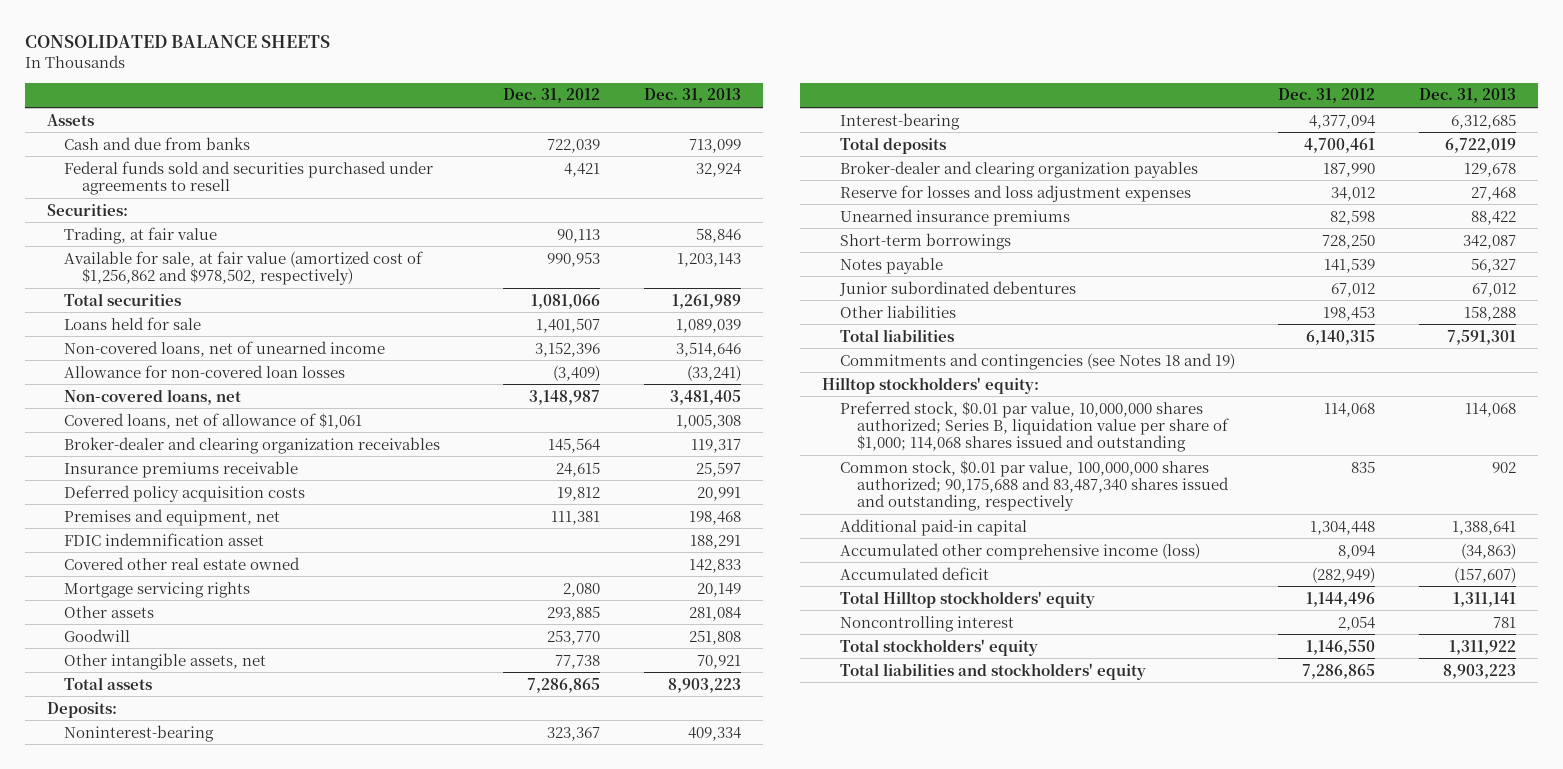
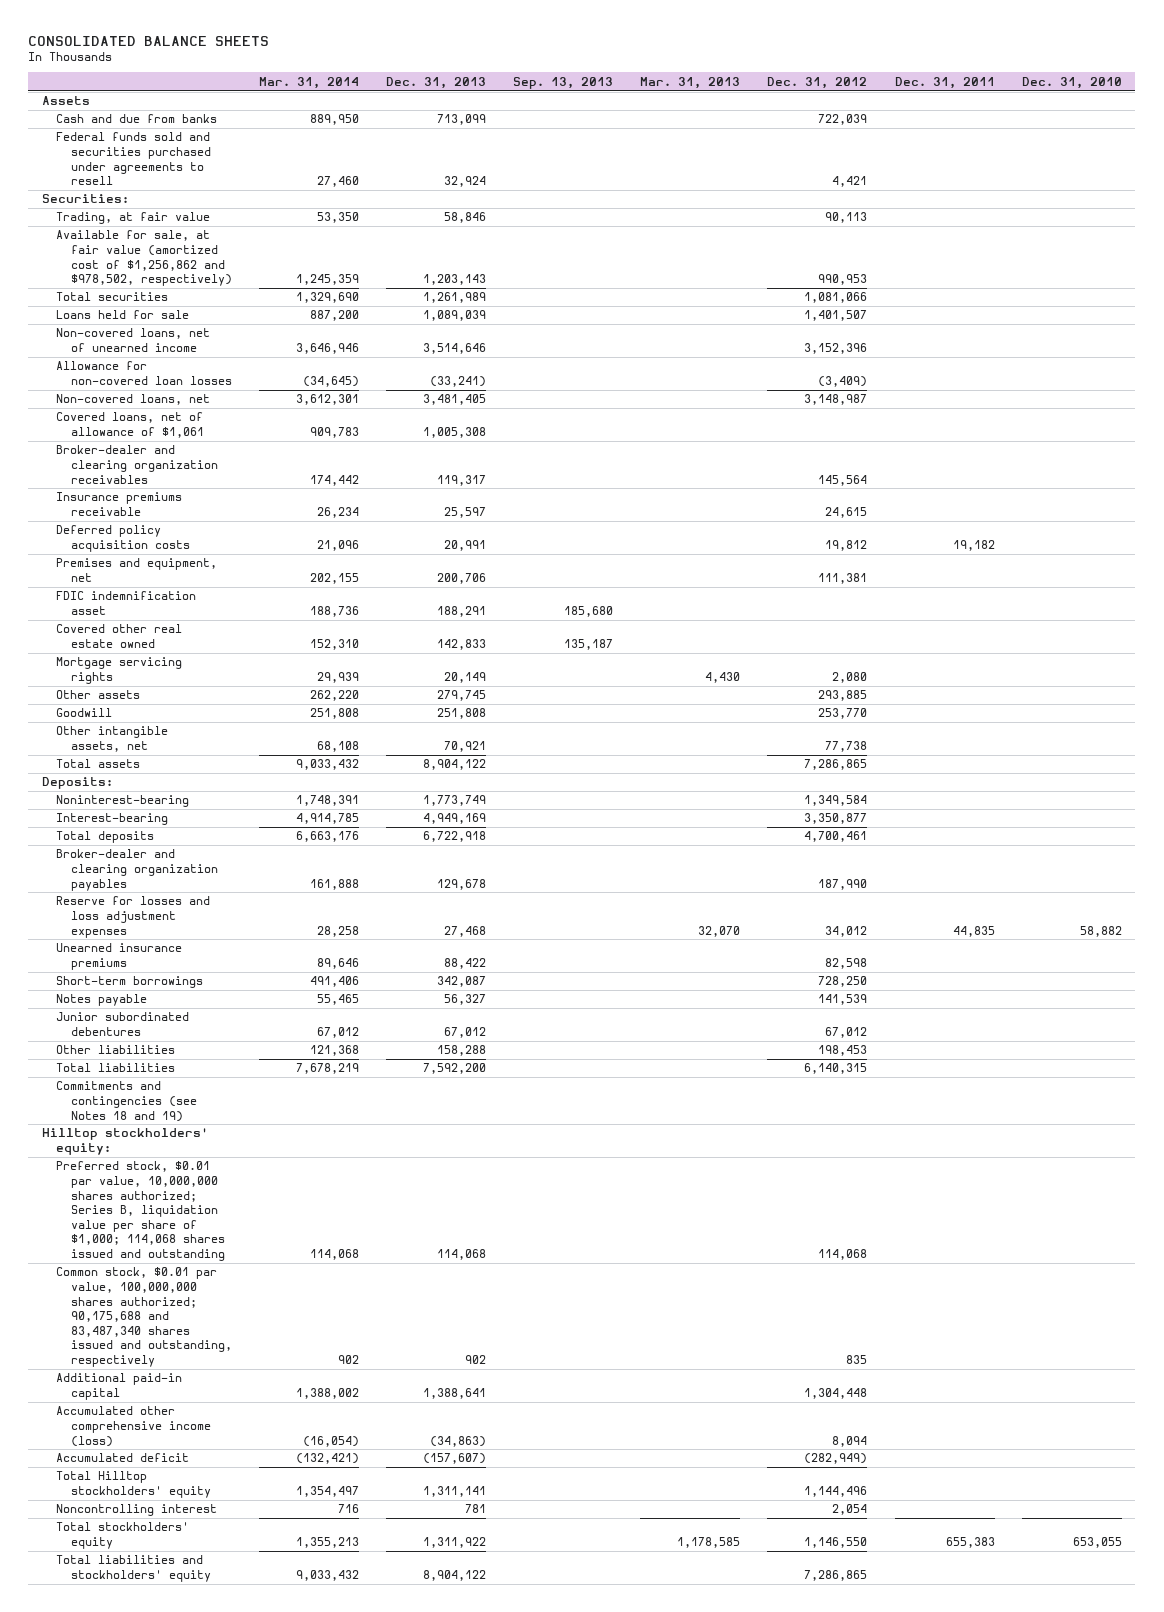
none -> [258,76,359,89] Mar. 31, 2014
none -> [513,76,614,89] Sep. 13, 2013
none -> [640,76,741,89] Mar. 31, 2013
none -> [894,76,995,89] Dec. 31, 2011
none -> [1021,76,1122,89] Dec. 31, 2010
[688,510,741,525] 198,468 -> [437,572,487,584] 200,706
[688,606,741,621] 281,084 -> [437,690,487,702] 279,745
[667,677,741,693] 8,903,223 -> [423,759,487,771] 8,904,122
[547,726,601,741] 323,367 -> [804,795,868,807] 1,349,584
[687,726,741,741] 409,334 -> [423,795,487,807] 1,773,749
[1309,114,1376,129] 4,377,094 -> [804,813,868,825] 3,350,877
[1451,113,1517,129] 6,312,685 -> [423,813,487,825] 4,949,169
[1445,137,1517,153] 6,722,019 -> [423,831,487,843] 6,722,918
[1447,329,1517,345] 7,591,301 -> [423,1063,487,1075] 7,592,200
[1443,663,1517,679] 8,903,223 -> [423,1569,487,1581] 8,904,122

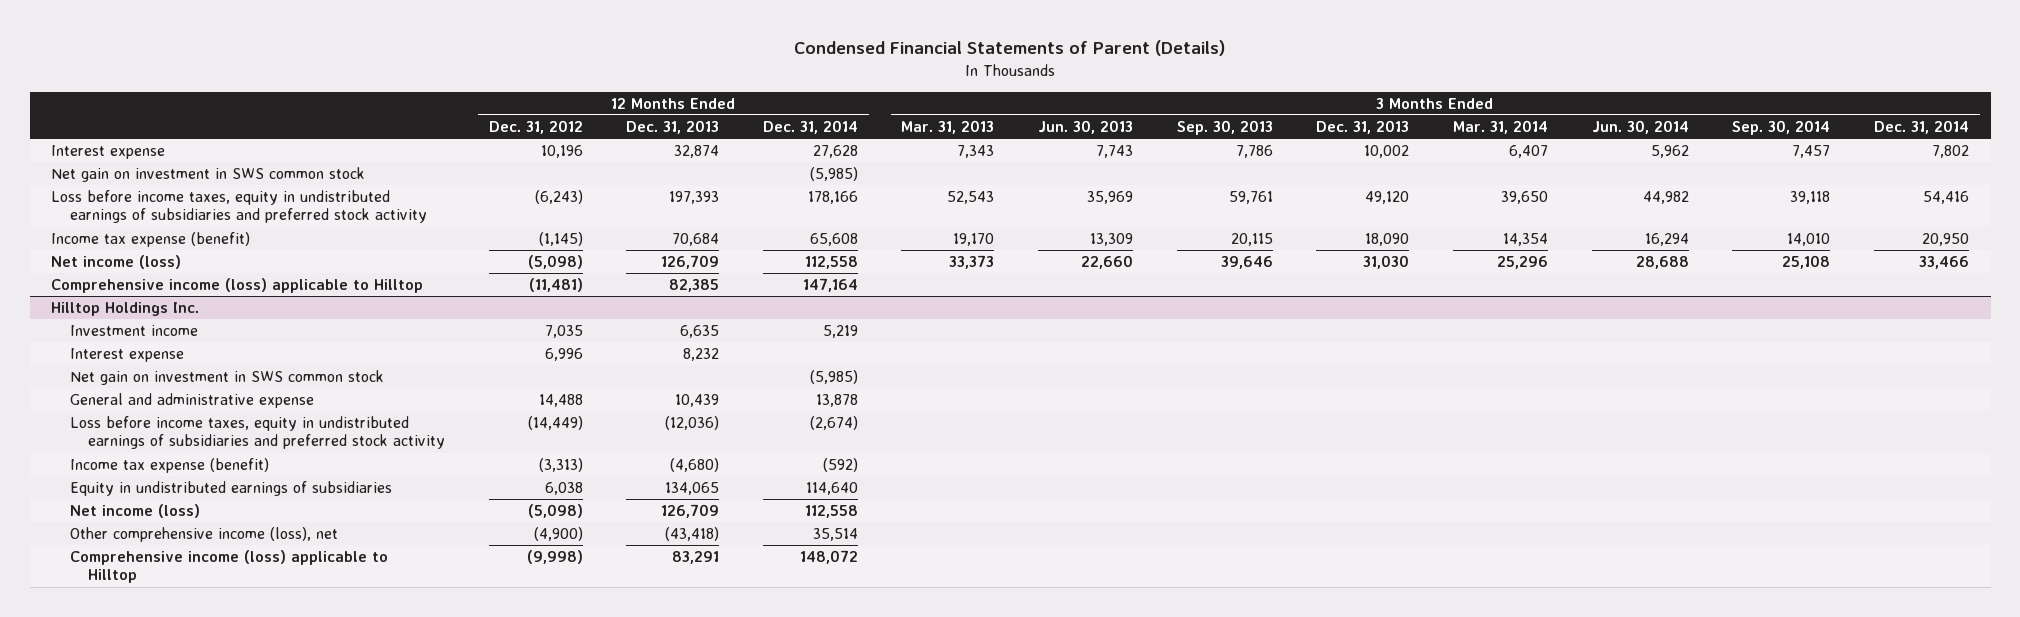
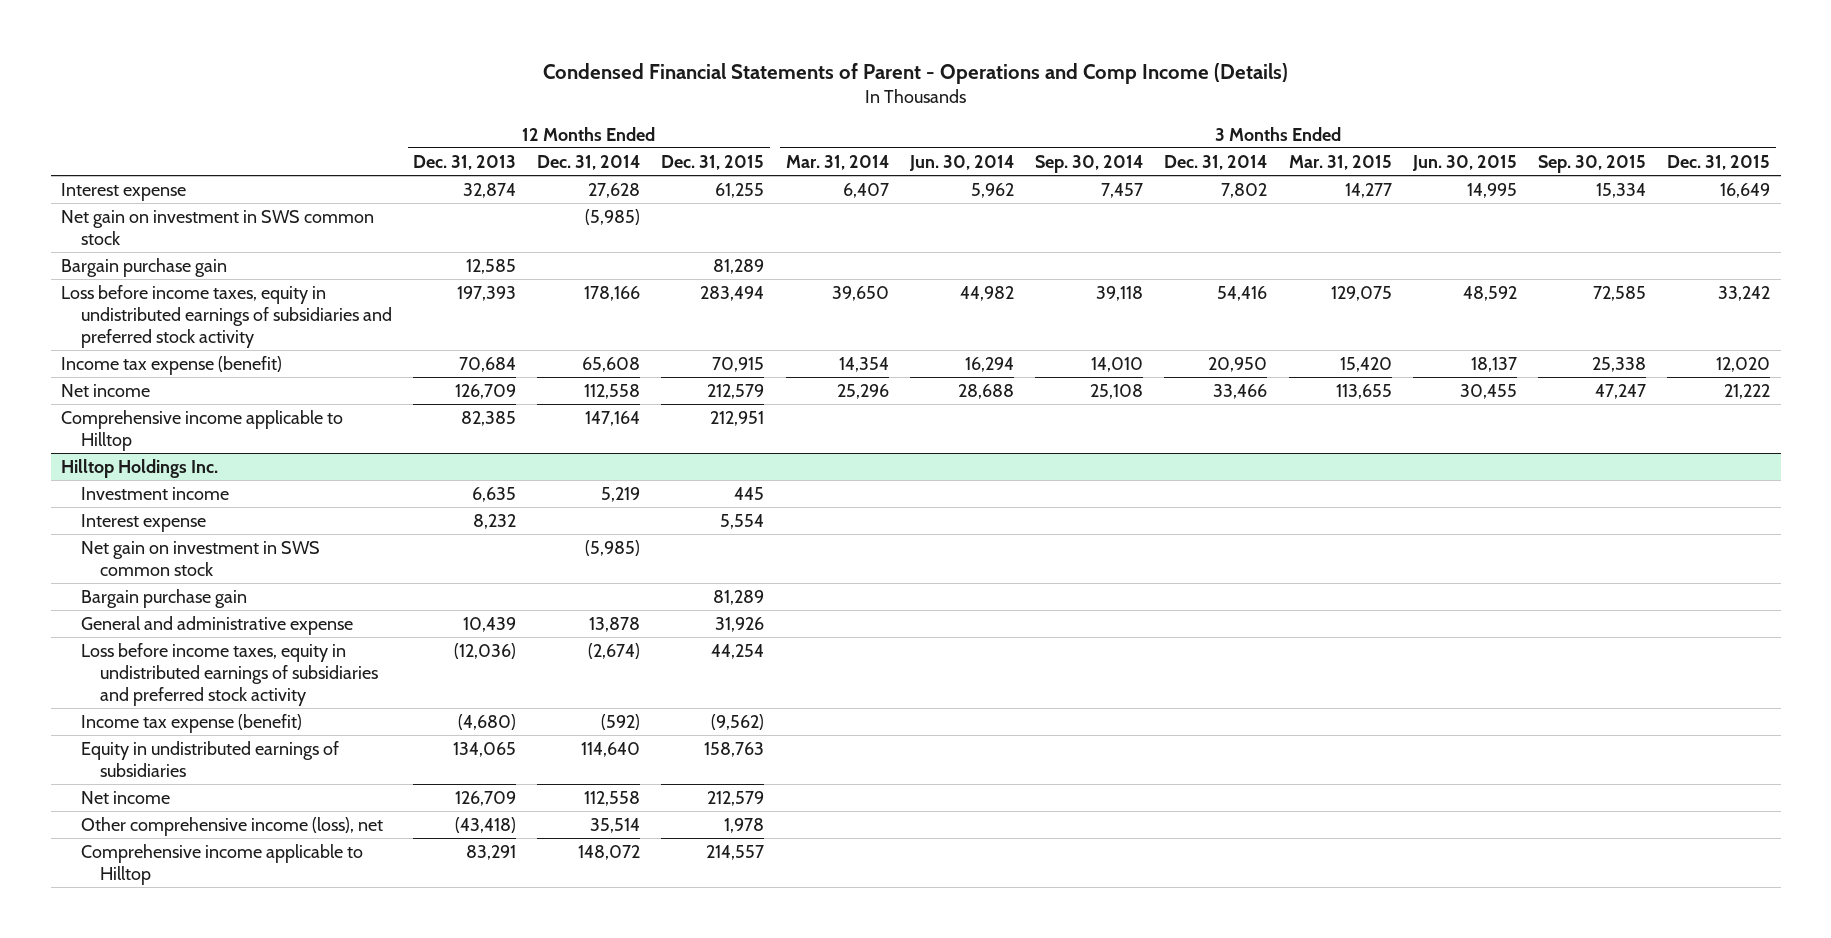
[794,40,1226,57] Condensed Financial Statements of Parent (Details) -> [542,62,1288,84] Condensed Financial Statements of Parent - Operations and Comp Income (Details)
[488,119,583,134] Dec. 31, 2012 -> none
[901,119,995,134] Mar. 31, 2013 -> none
[1038,119,1134,134] Jun. 30, 2013 -> none
[1176,119,1273,135] Sep. 30, 2013 -> none
[1316,119,1410,134] Dec. 31, 2013 -> none
none -> [661,154,765,170] Dec. 31, 2015
none -> [1288,154,1392,170] Mar. 31, 2015
none -> [1411,154,1517,171] Jun. 30, 2015
none -> [1538,154,1647,173] Sep. 30, 2015
none -> [1667,154,1771,170] Dec. 31, 2015
none -> [61,257,228,277] Bargain purchase gain
[51,254,182,269] Net income (loss) -> [61,383,151,397] Net income
[51,277,424,293] Comprehensive income (loss) applicable to Hilltop -> [61,409,344,452] Comprehensive income applicable to Hilltop
none -> [80,588,247,608] Bargain purchase gain
[69,503,200,518] Net income (loss) -> [80,790,170,804] Net income
[69,549,388,584] Comprehensive income (loss) applicable to Hilltop -> [80,843,363,886] Comprehensive income applicable to Hilltop

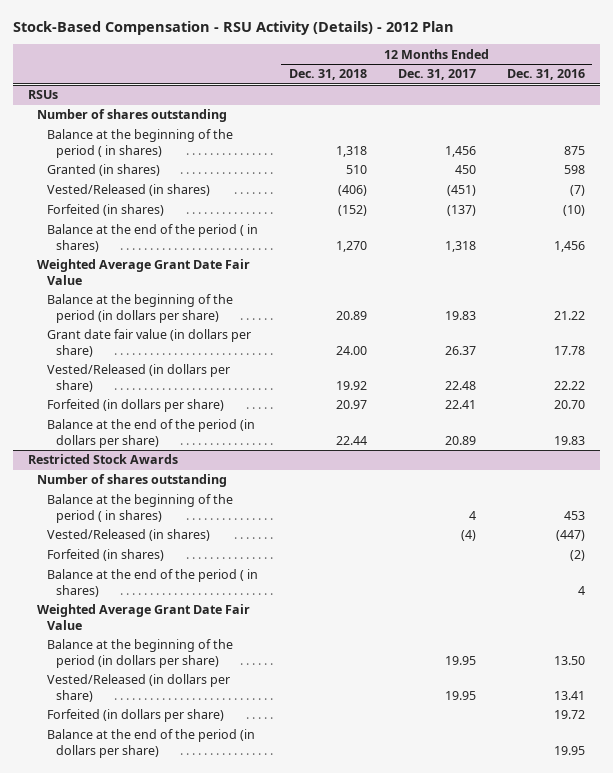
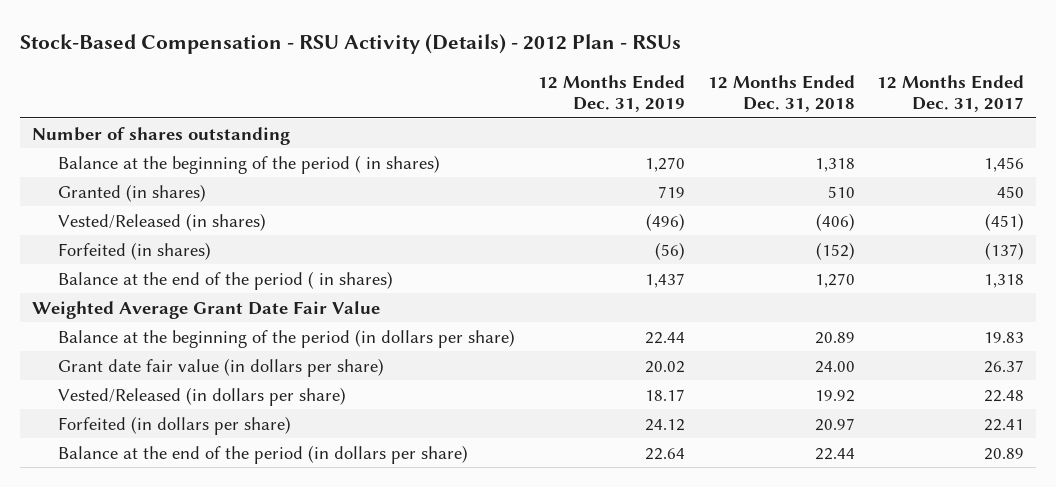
[12,21,454,36] Stock-Based Compensation - RSU Activity (Details) - 2012 Plan -> [20,33,682,54] Stock-Based Compensation - RSU Activity (Details) - 2012 Plan - RSUs
[506,69,585,81] Dec. 31, 2016 -> none
none -> [537,74,685,113] 12 Months Ended Dec. 31, 2019
[28,90,59,100] RSUs -> none
[28,454,179,465] Restricted Stock Awards -> none
[37,474,228,488] Number of shares outstanding -> none
[46,494,233,523] Balance at the beginning of the period ( in shares) -> none
[46,529,210,542] Vested/Released (in shares) -> none
[46,549,164,562] Forfeited (in shares) -> none
[46,569,258,597] Balance at the end of the period ( in shares) -> none
[37,604,251,630] Weighted Average Grant Date Fair Value -> none
[46,639,233,668] Balance at the beginning of the period (in dollars per share) -> none
[46,674,230,702] Vested/Released (in dollars per share) -> none
[46,709,224,723] Forfeited (in dollars per share) -> none
[46,729,255,758] Balance at the end of the period (in dollars per share) -> none

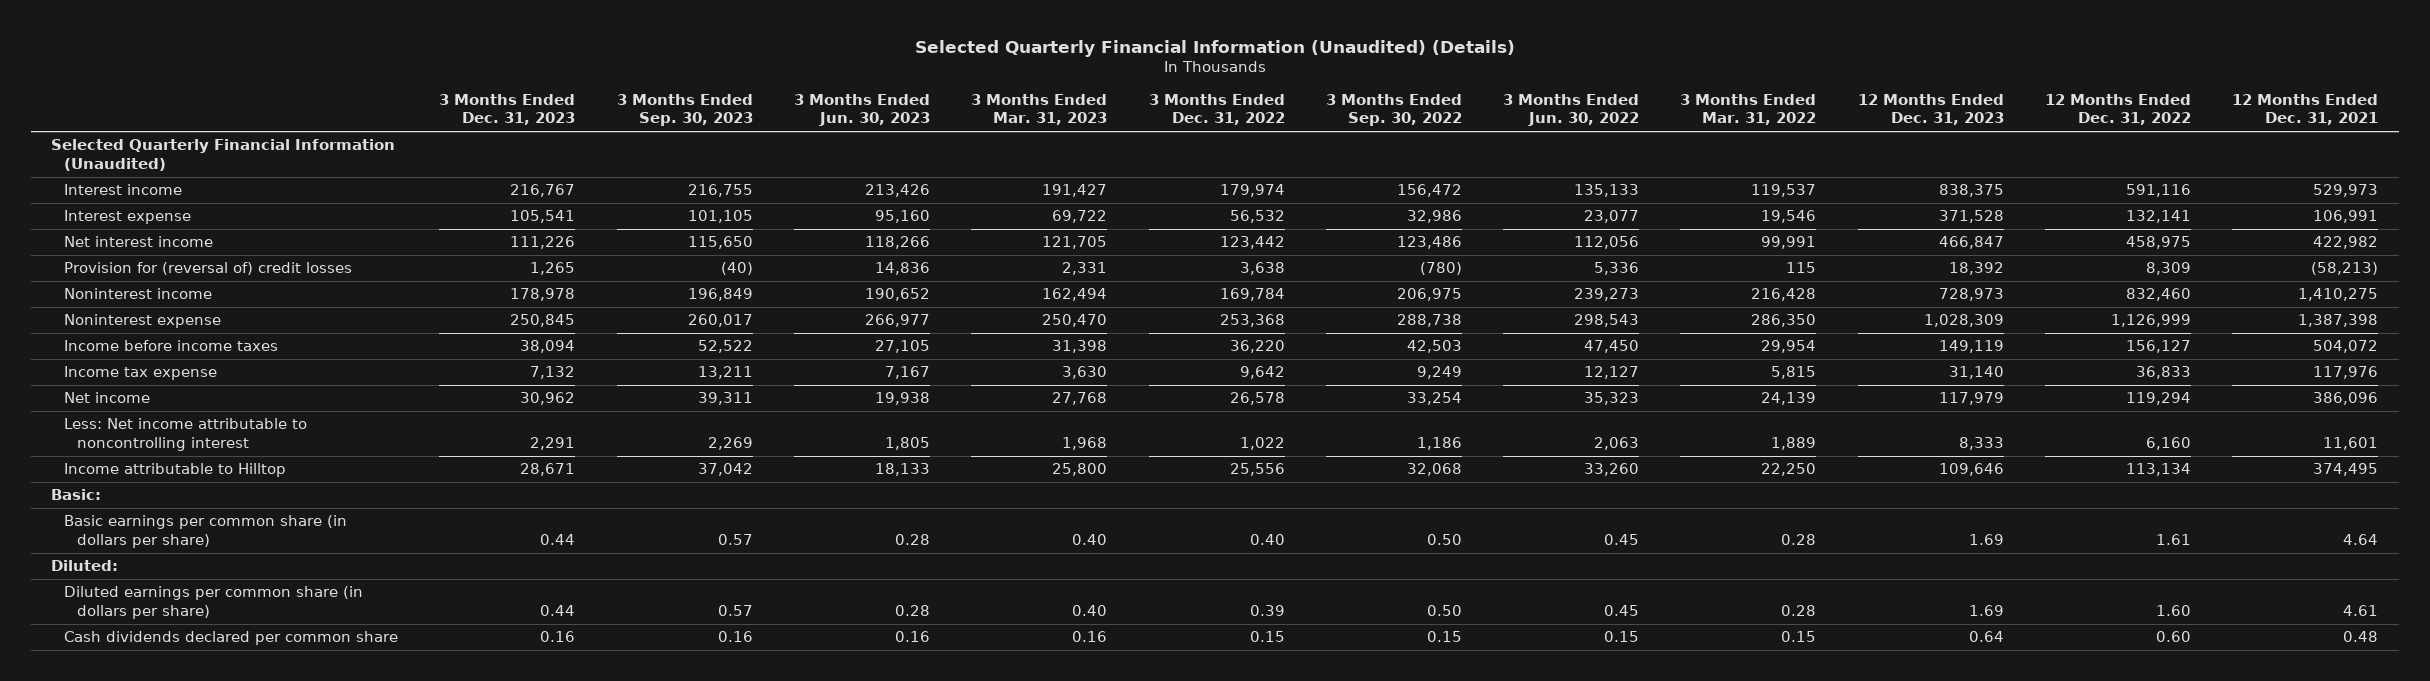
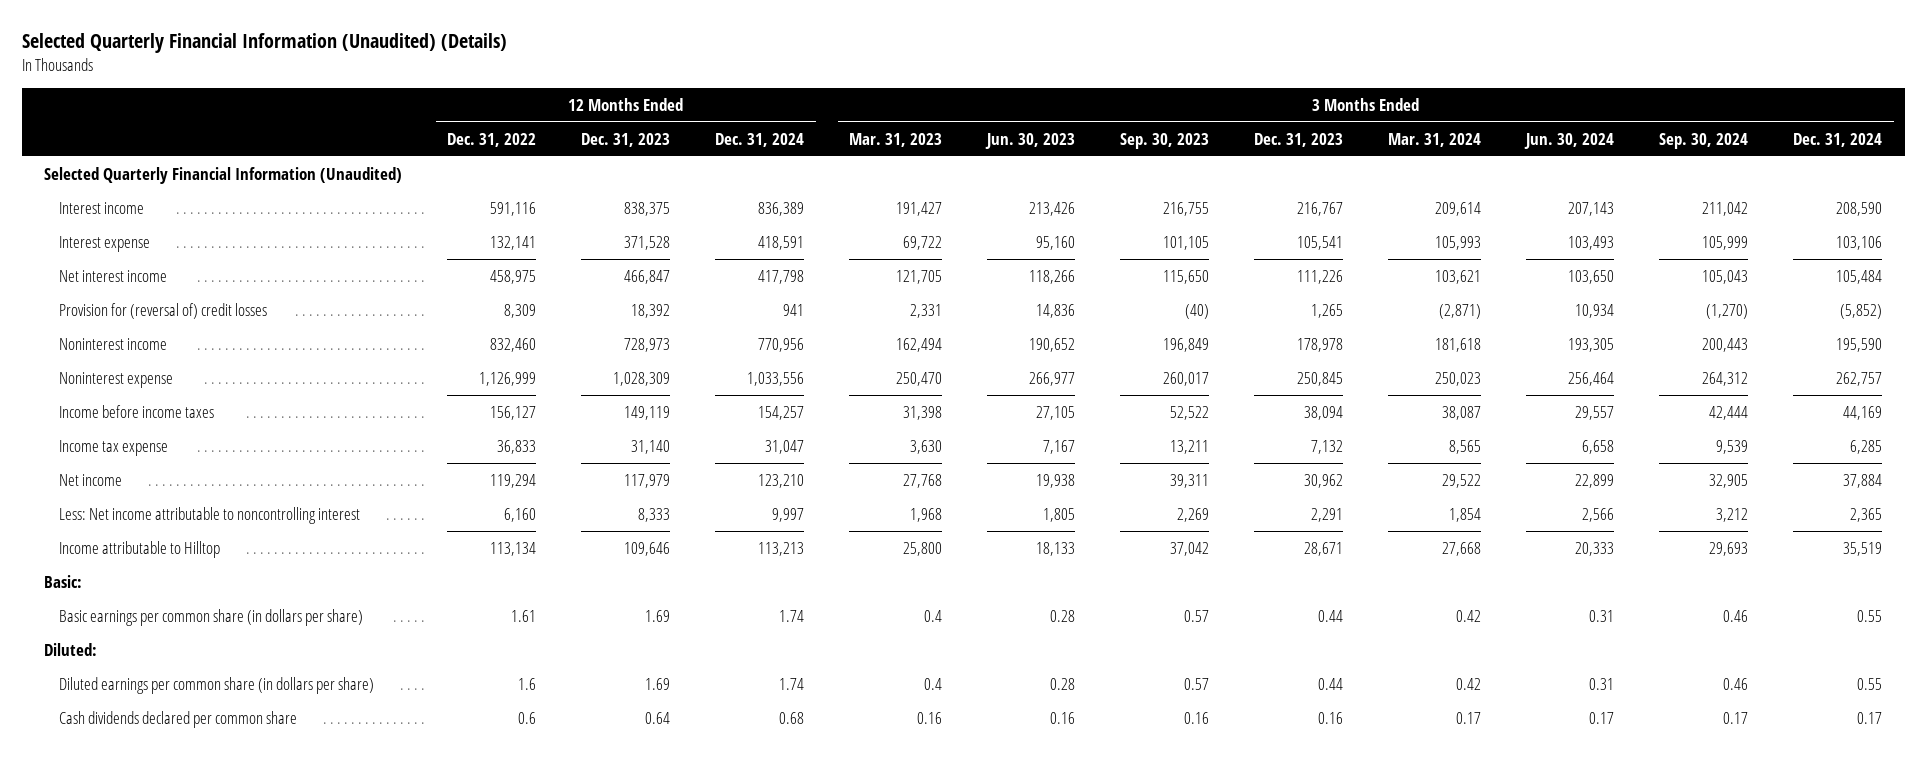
[1148,93,1285,126] 3 Months Ended Dec. 31, 2022 -> none
[1325,93,1462,127] 3 Months Ended Sep. 30, 2022 -> none
[1503,93,1640,127] 3 Months Ended Jun. 30, 2022 -> none
[1680,93,1817,126] 3 Months Ended Mar. 31, 2022 -> none
[2232,93,2379,126] 12 Months Ended Dec. 31, 2021 -> none
none -> [715,132,805,147] Dec. 31, 2024
none -> [1388,132,1482,147] Mar. 31, 2024
none -> [1524,132,1615,149] Jun. 30, 2024
none -> [1659,132,1749,149] Sep. 30, 2024
none -> [1793,132,1883,147] Dec. 31, 2024
[1072,533,1108,545] 0.40 -> [924,609,943,622] 0.4
[1072,604,1108,616] 0.40 -> [924,677,943,690] 0.4
[2155,604,2191,616] 1.60 -> [518,677,537,690] 1.6
[2155,631,2191,643] 0.60 -> [518,711,537,724] 0.6

